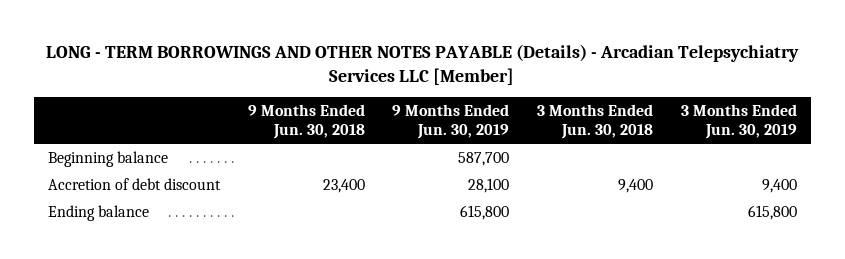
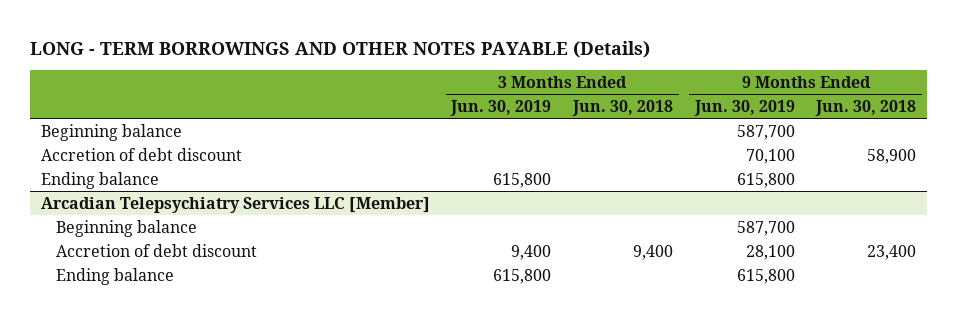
[46,43,800,85] LONG - TERM BORROWINGS AND OTHER NOTES PAYABLE (Details) - Arcadian Telepsychiatry Services LLC [Member] -> [29,40,650,58] LONG - TERM BORROWINGS AND OTHER NOTES PAYABLE (Details)
none -> [40,147,242,161] Accretion of debt discount
none -> [40,171,159,189] Ending balance
none -> [40,196,430,213] Arcadian Telepsychiatry Services LLC [Member]
none -> [55,219,197,237] Beginning balance

